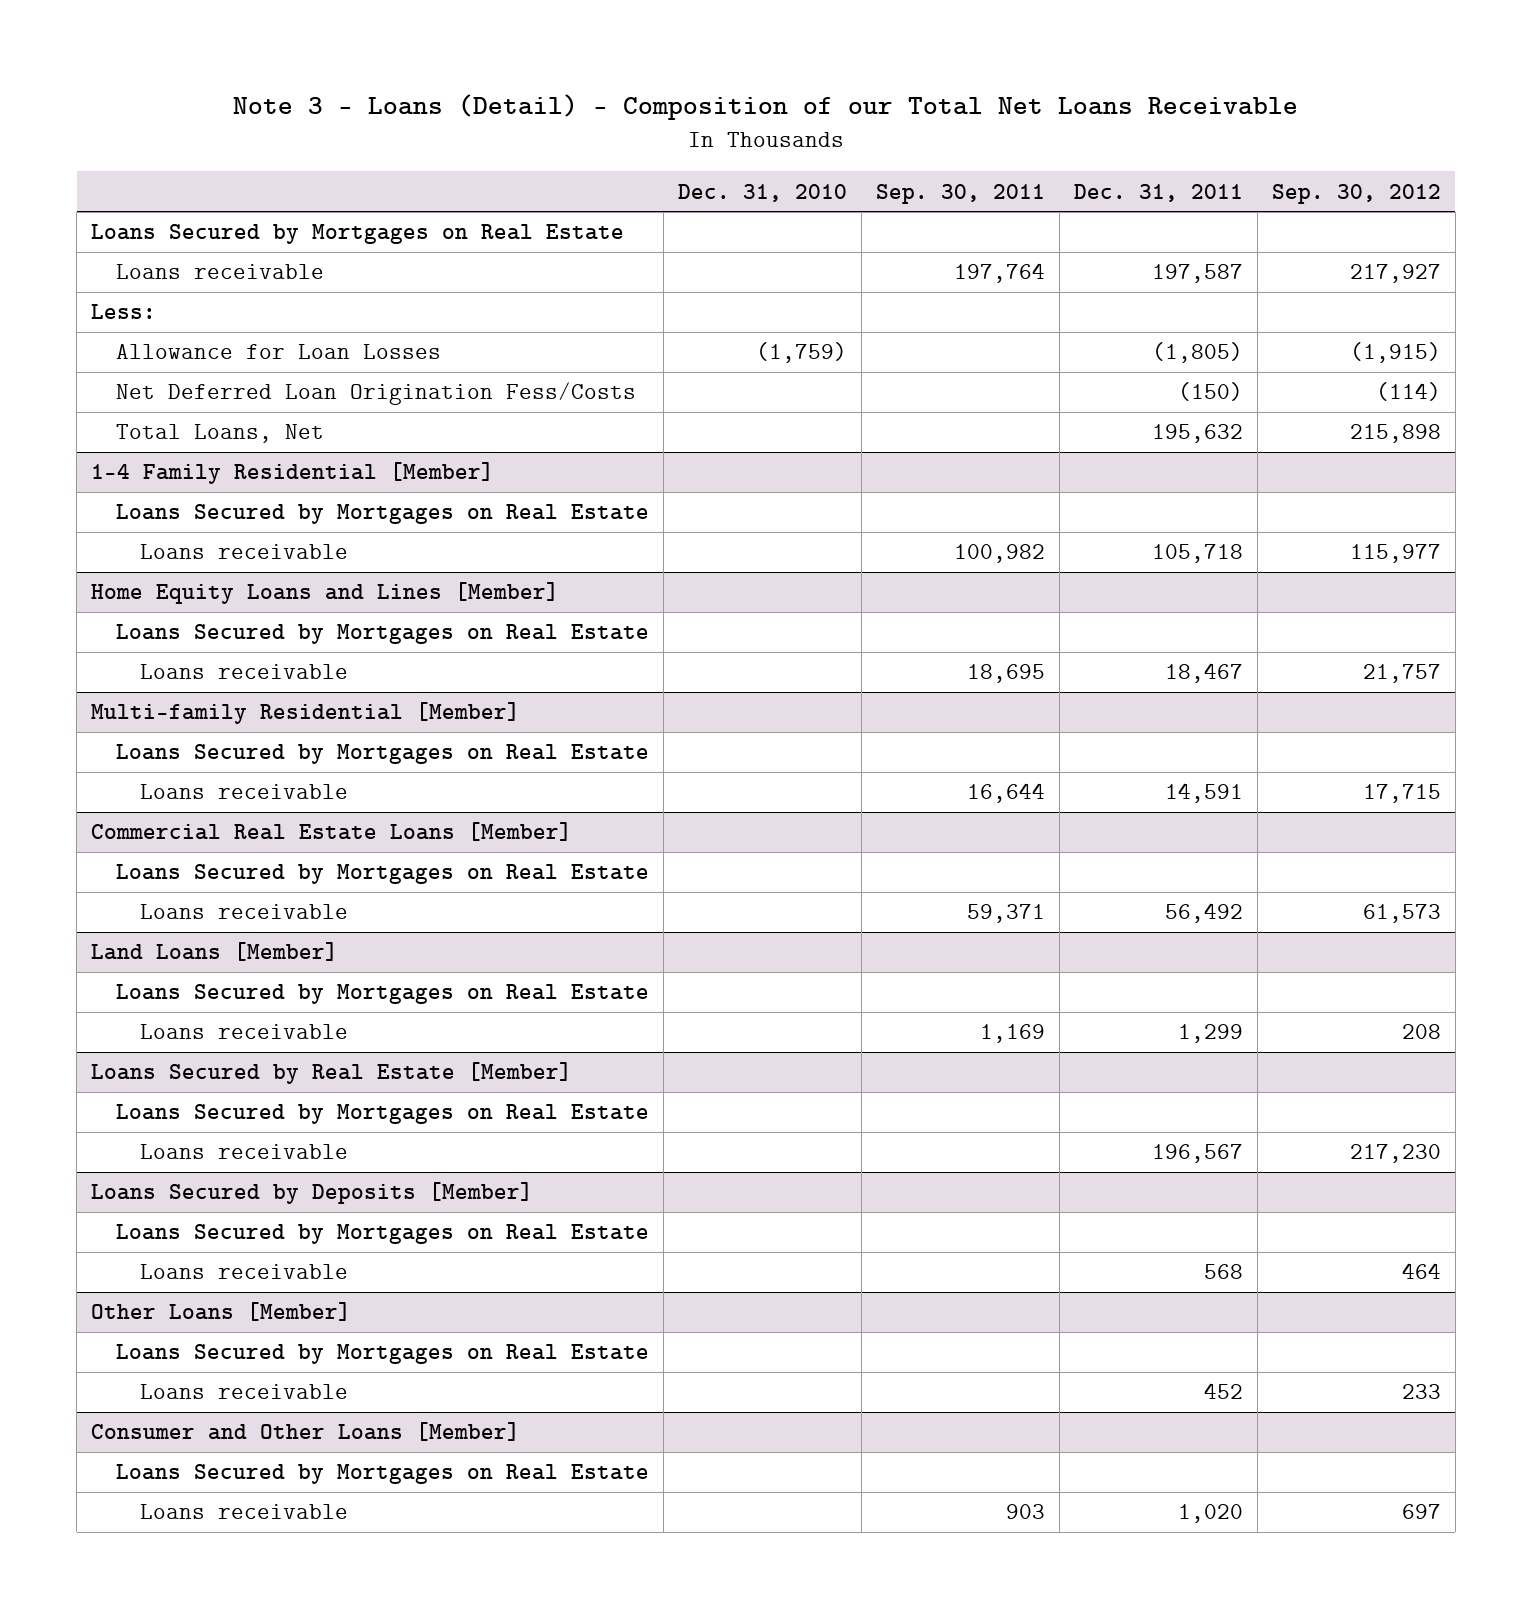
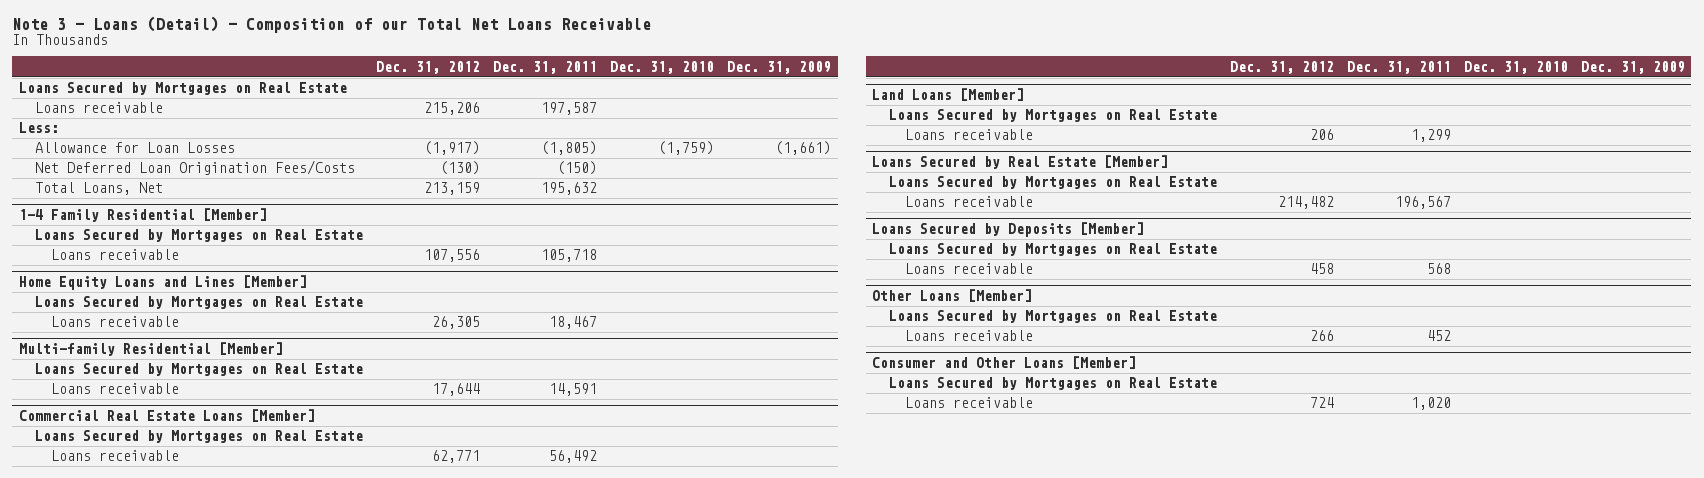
[875,183,1045,204] Sep. 30, 2011 -> none
[1271,183,1441,204] Sep. 30, 2012 -> none
none -> [376,60,481,74] Dec. 31, 2012
none -> [727,60,832,74] Dec. 31, 2009
[115,382,636,406] Net Deferred Loan Origination Fess/Costs -> [35,160,356,176] Net Deferred Loan Origination Fees/Costs

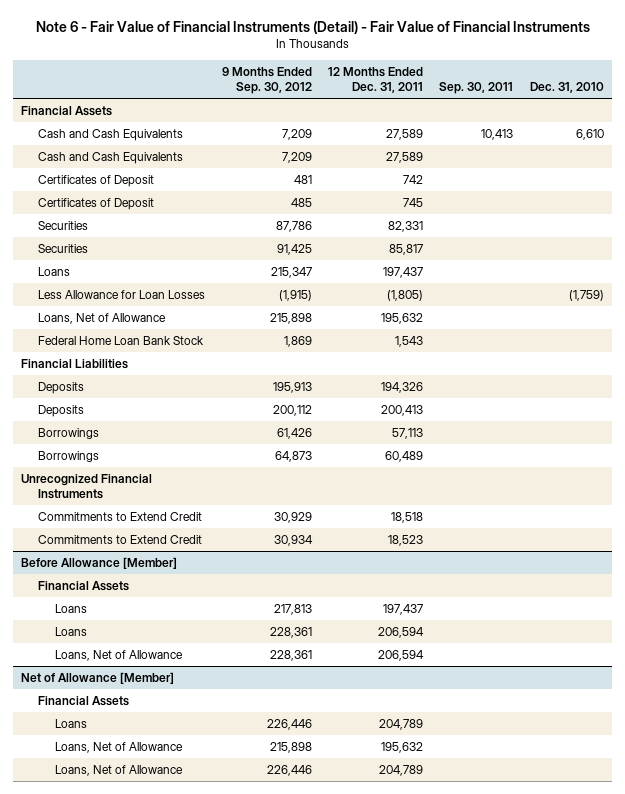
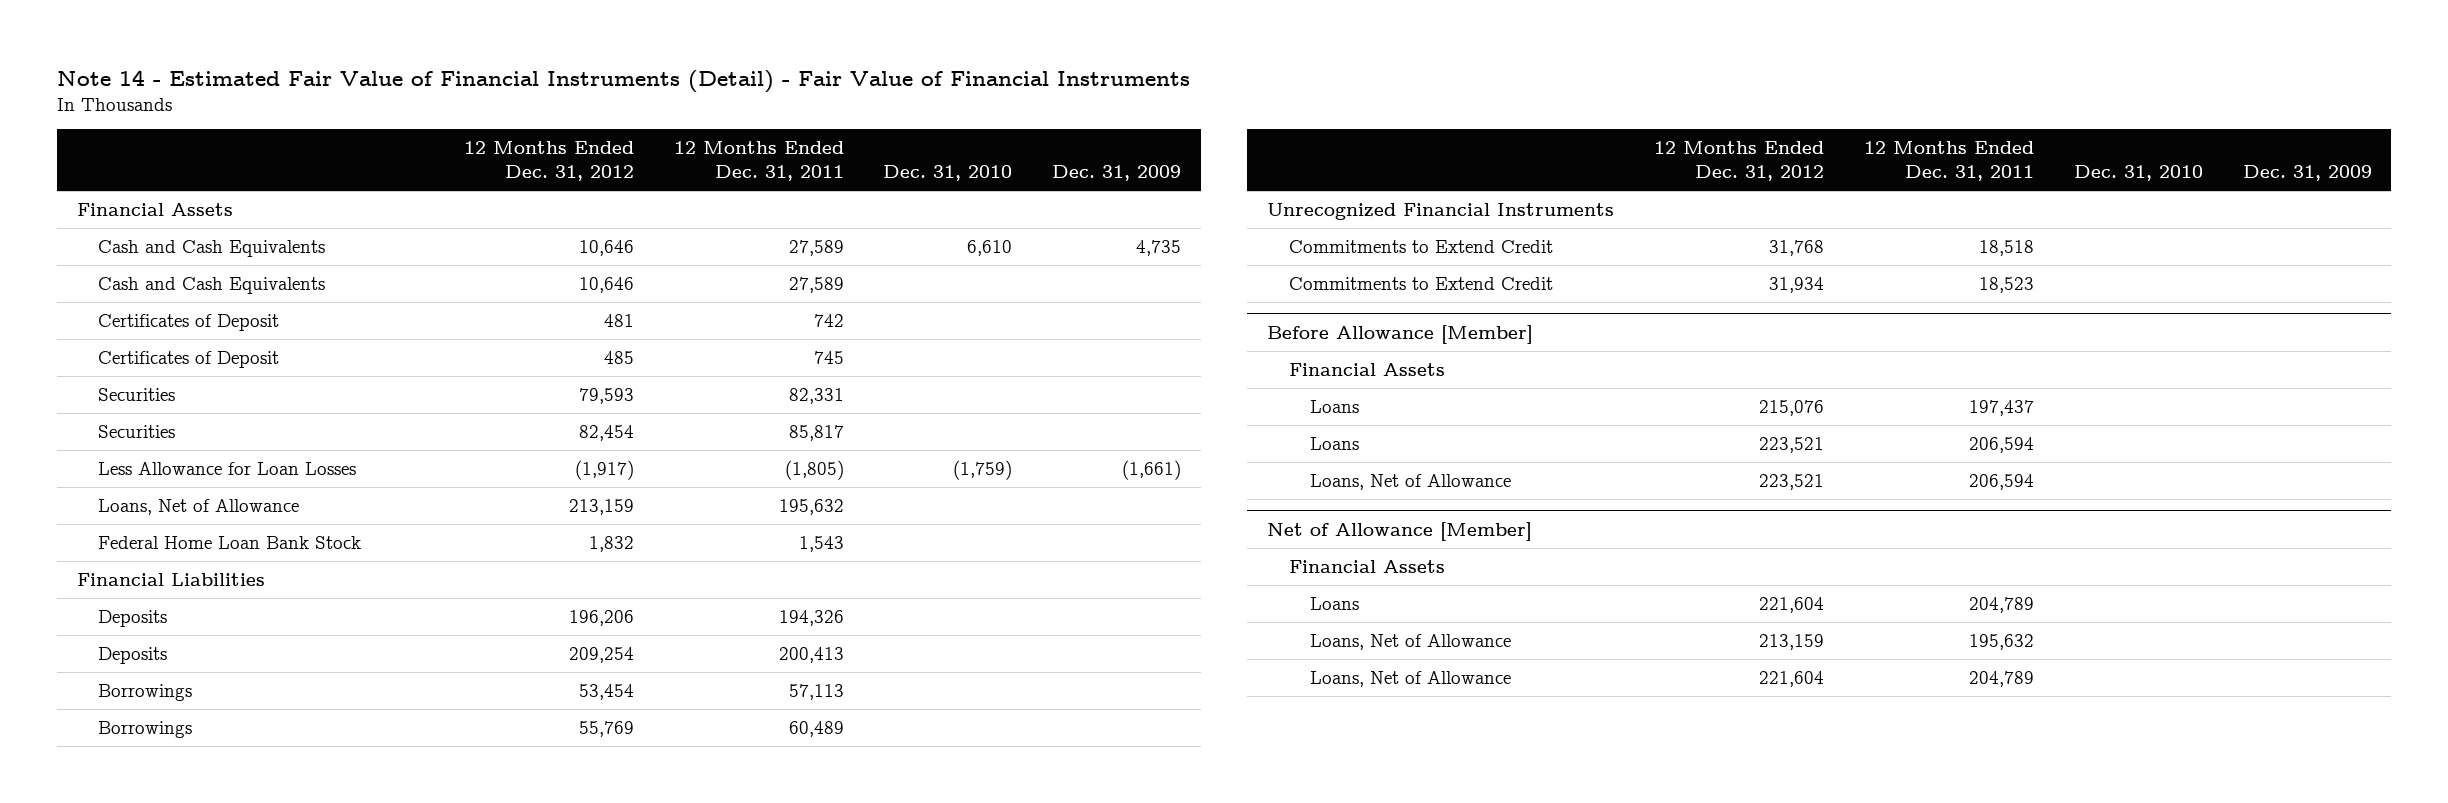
[35,20,590,34] Note 6 - Fair Value of Financial Instruments (Detail) - Fair Value of Financial Instruments -> [57,69,1191,93] Note 14 - Estimated Fair Value of Financial Instruments (Detail) - Fair Value of Financial Instruments
[221,67,312,94] 9 Months Ended Sep. 30, 2012 -> none
[439,81,514,94] Sep. 30, 2011 -> none
none -> [463,141,634,181] 12 Months Ended Dec. 31, 2012
none -> [1052,164,1182,181] Dec. 31, 2009
[38,267,71,277] Loans -> none

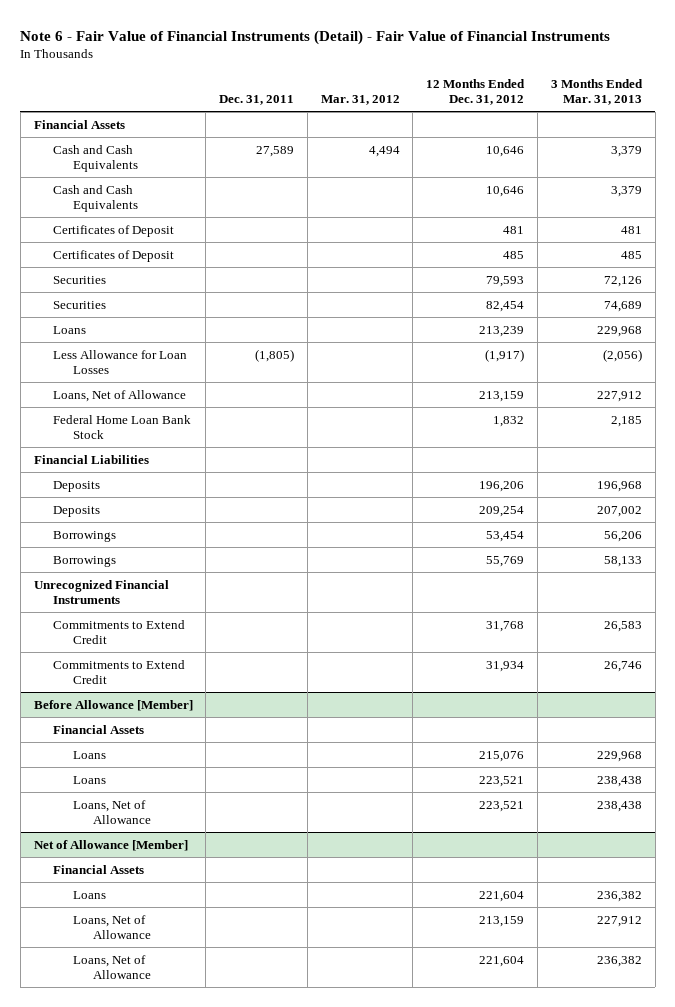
[57,69,1191,93] Note 14 - Estimated Fair Value of Financial Instruments (Detail) - Fair Value of Financial Instruments -> [20,29,611,45] Note 6 - Fair Value of Financial Instruments (Detail) - Fair Value of Financial Instruments
[673,141,844,181] 12 Months Ended Dec. 31, 2011 -> none
[883,164,1013,181] Dec. 31, 2010 -> none
[1052,164,1182,181] Dec. 31, 2009 -> none
none -> [219,95,295,106] Dec. 31, 2011
none -> [320,95,400,106] Mar. 31, 2012
none -> [550,79,643,106] 3 Months Ended Mar. 31, 2013
none -> [53,325,87,334] Loans

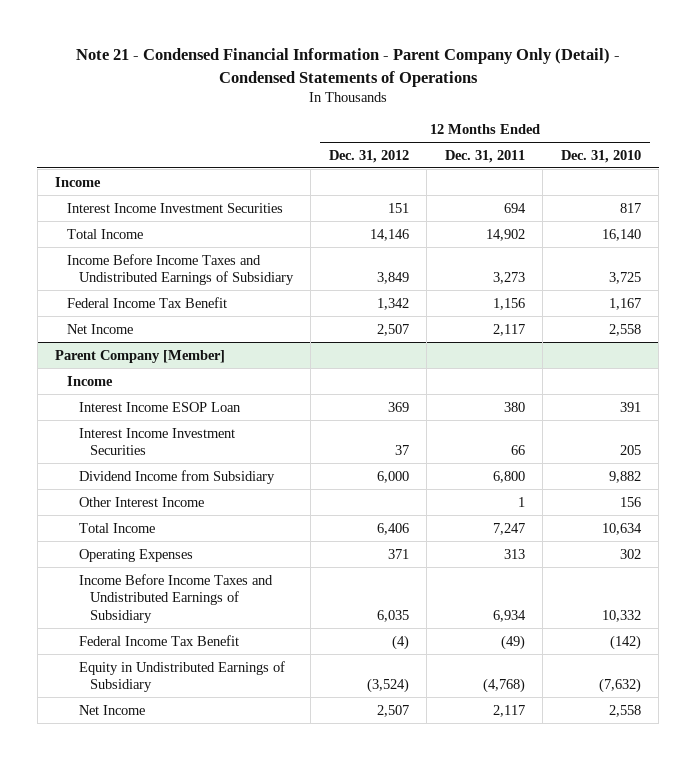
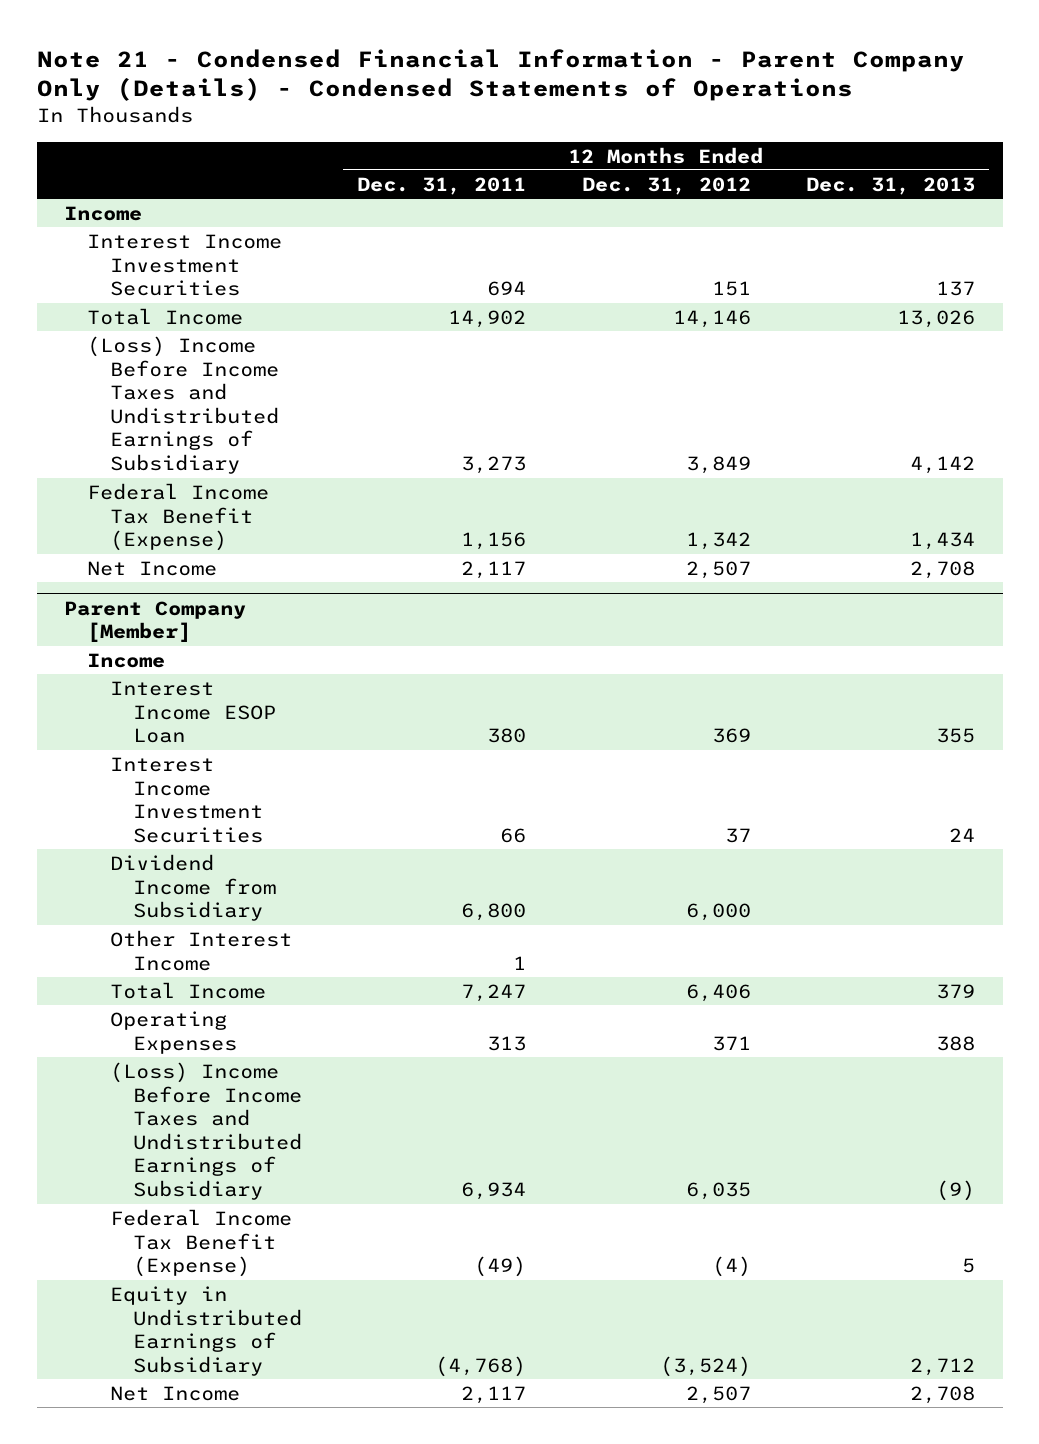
[76,47,621,87] Note 21 - Condensed Financial Information - Parent Company Only (Detail) - Condensed Statements of Operations -> [36,48,965,102] Note 21 - Condensed Financial Information - Parent Company Only (Details) - Condensed Statements of Operations
[560,149,641,163] Dec. 31, 2010 -> none
none -> [805,176,975,195] Dec. 31, 2013
[67,253,294,286] Income Before Income Taxes and Undistributed Earnings of Subsidiary -> [87,335,280,475] (Loss) Income Before Income Taxes and Undistributed Earnings of Subsidiary
[67,296,228,308] Federal Income Tax Benefit -> [87,482,270,552] Federal Income Tax Benefit (Expense)
[78,573,273,623] Income Before Income Taxes and Undistributed Earnings of Subsidiary -> [110,1061,302,1201] (Loss) Income Before Income Taxes and Undistributed Earnings of Subsidiary
[78,634,239,646] Federal Income Tax Benefit -> [110,1208,293,1278] Federal Income Tax Benefit (Expense)

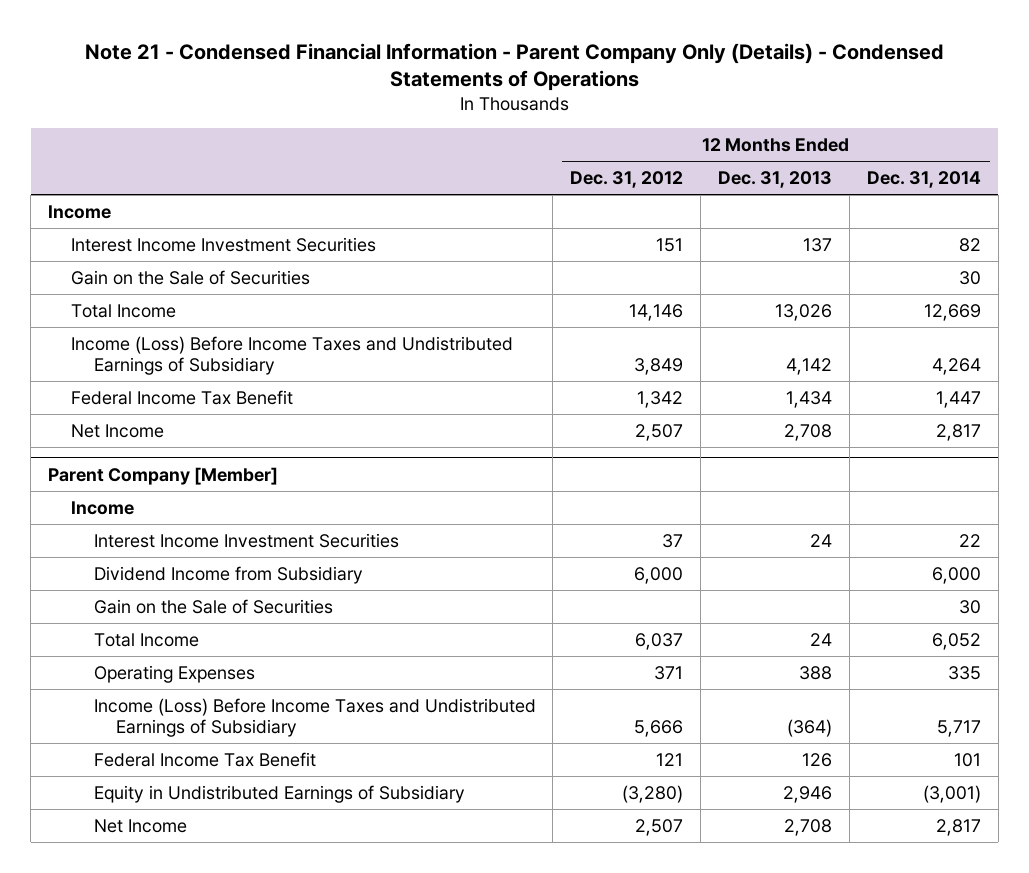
[357,176,527,195] Dec. 31, 2011 -> none
none -> [866,170,981,188] Dec. 31, 2014
none -> [70,269,310,285] Gain on the Sale of Securities
[87,335,280,475] (Loss) Income Before Income Taxes and Undistributed Earnings of Subsidiary -> [70,335,513,376] Income (Loss) Before Income Taxes and Undistributed Earnings of Subsidiary
[87,482,270,552] Federal Income Tax Benefit (Expense) -> [70,389,293,405] Federal Income Tax Benefit
[110,680,276,744] Interest Income ESOP Loan -> none
[110,929,293,971] Other Interest Income -> none
none -> [93,598,333,614] Gain on the Sale of Securities
[685,983,751,1002] 6,406 -> [635,632,684,650] 6,037
[935,983,975,999] 379 -> [810,632,833,646] 24
[110,1061,302,1201] (Loss) Income Before Income Taxes and Undistributed Earnings of Subsidiary -> [93,697,536,738] Income (Loss) Before Income Taxes and Undistributed Earnings of Subsidiary
[685,1182,751,1201] 6,035 -> [634,720,684,738] 5,666
[935,1180,975,1202] (9) -> [787,719,833,738] (364)
[110,1208,293,1278] Federal Income Tax Benefit (Expense) -> [93,751,316,767] Federal Income Tax Benefit
[711,1256,751,1278] (4) -> [656,752,684,766] 121
[961,1258,975,1274] 5 -> [802,752,833,767] 126
[659,1355,751,1377] (3,524) -> [622,784,684,803] (3,280)
[909,1357,975,1376] 2,712 -> [783,785,833,803] 2,946

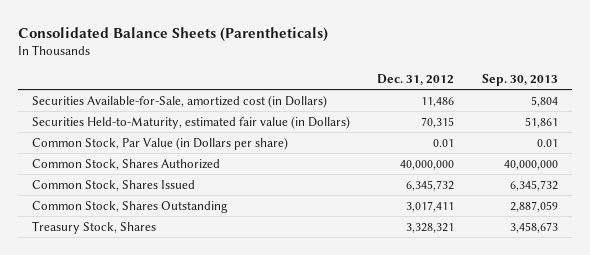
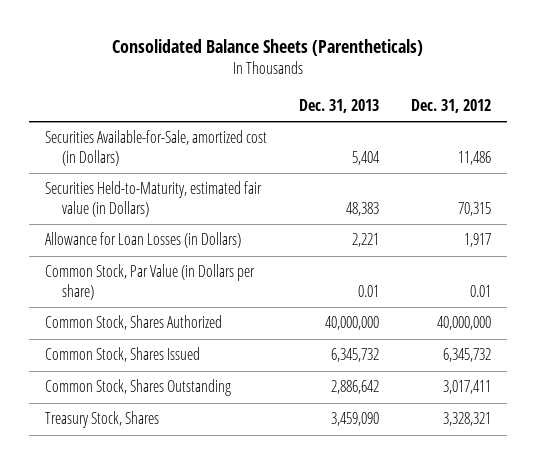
[482,73,559,86] Sep. 30, 2013 -> none
none -> [299,99,380,114] Dec. 31, 2013
none -> [45,232,242,249] Allowance for Loan Losses (in Dollars)

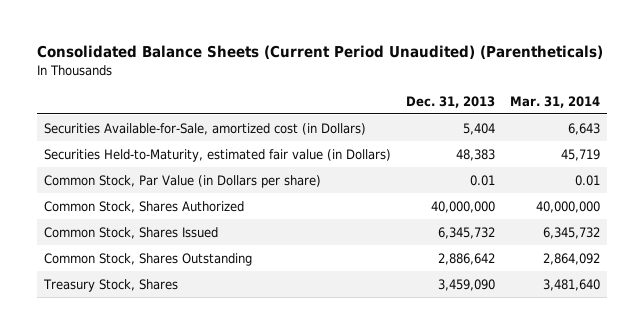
[112,39,424,57] Consolidated Balance Sheets (Parentheticals) -> [36,45,603,60] Consolidated Balance Sheets (Current Period Unaudited) (Parentheticals)
[411,99,492,114] Dec. 31, 2012 -> none
none -> [509,95,600,108] Mar. 31, 2014
[45,232,242,249] Allowance for Loan Losses (in Dollars) -> none

